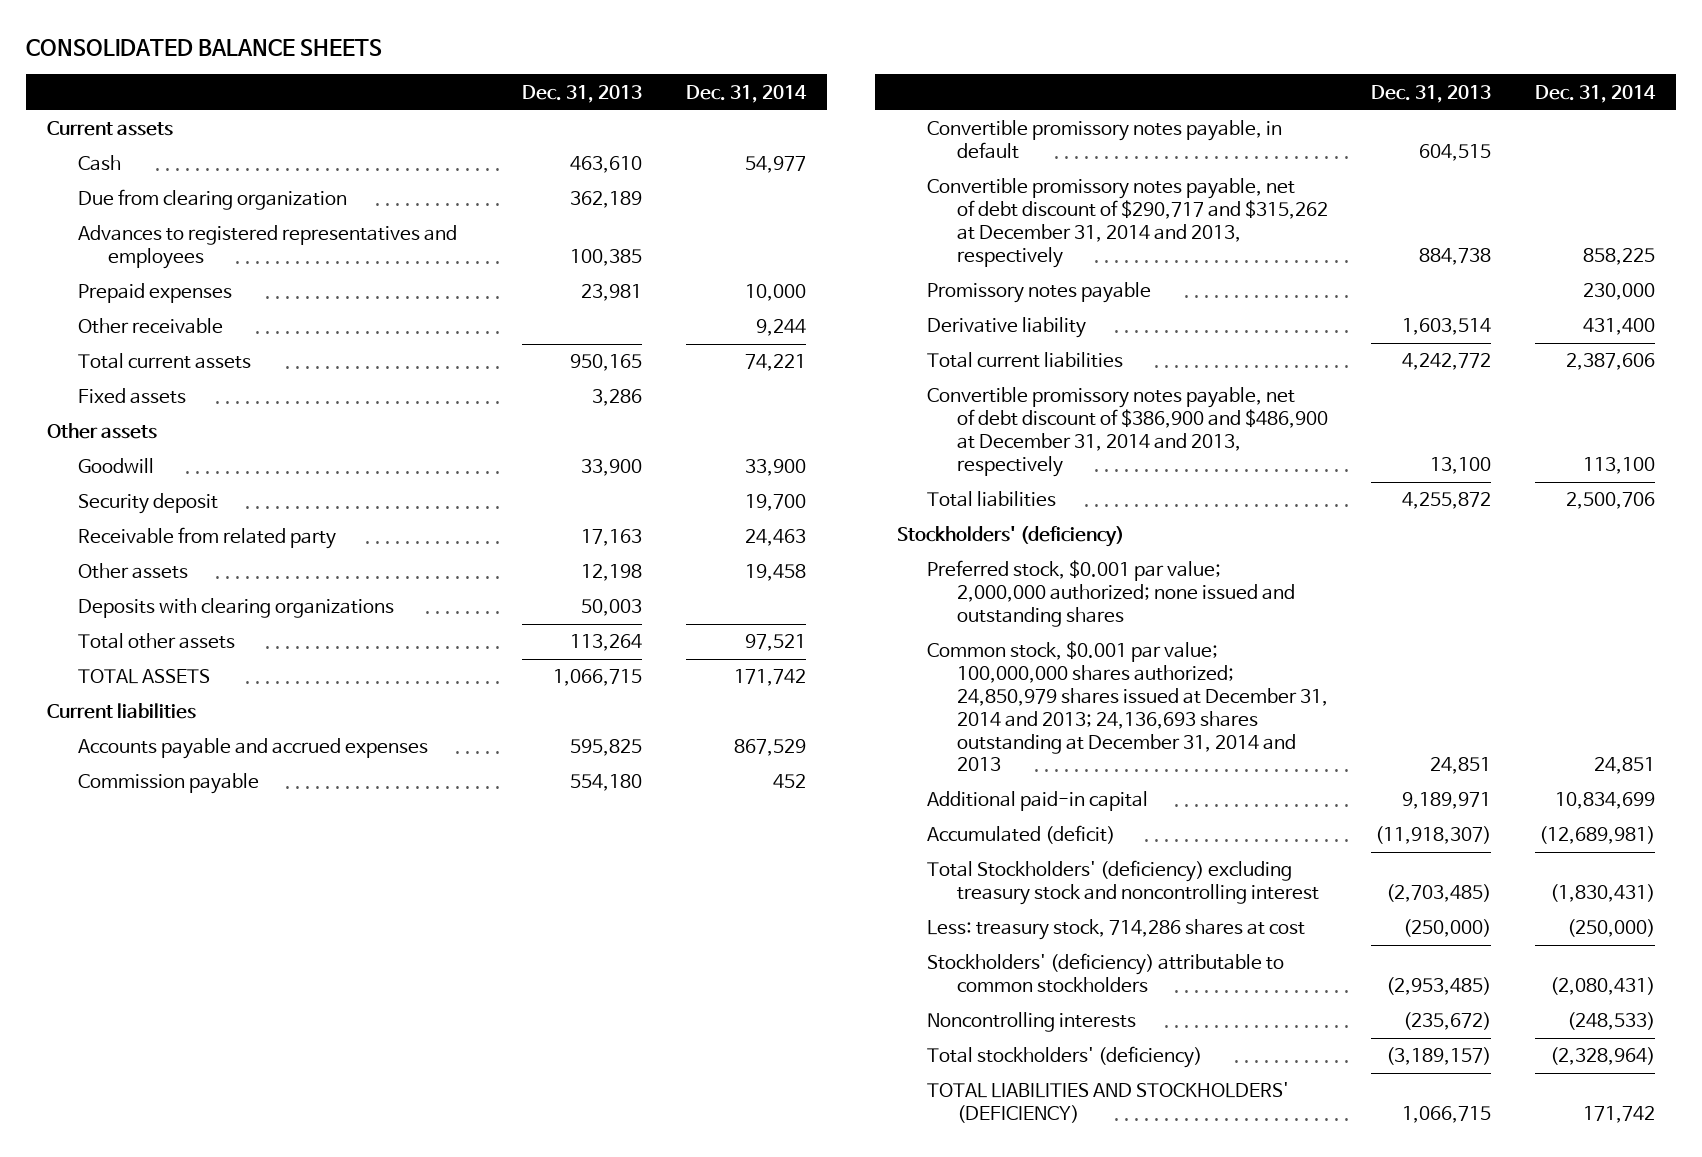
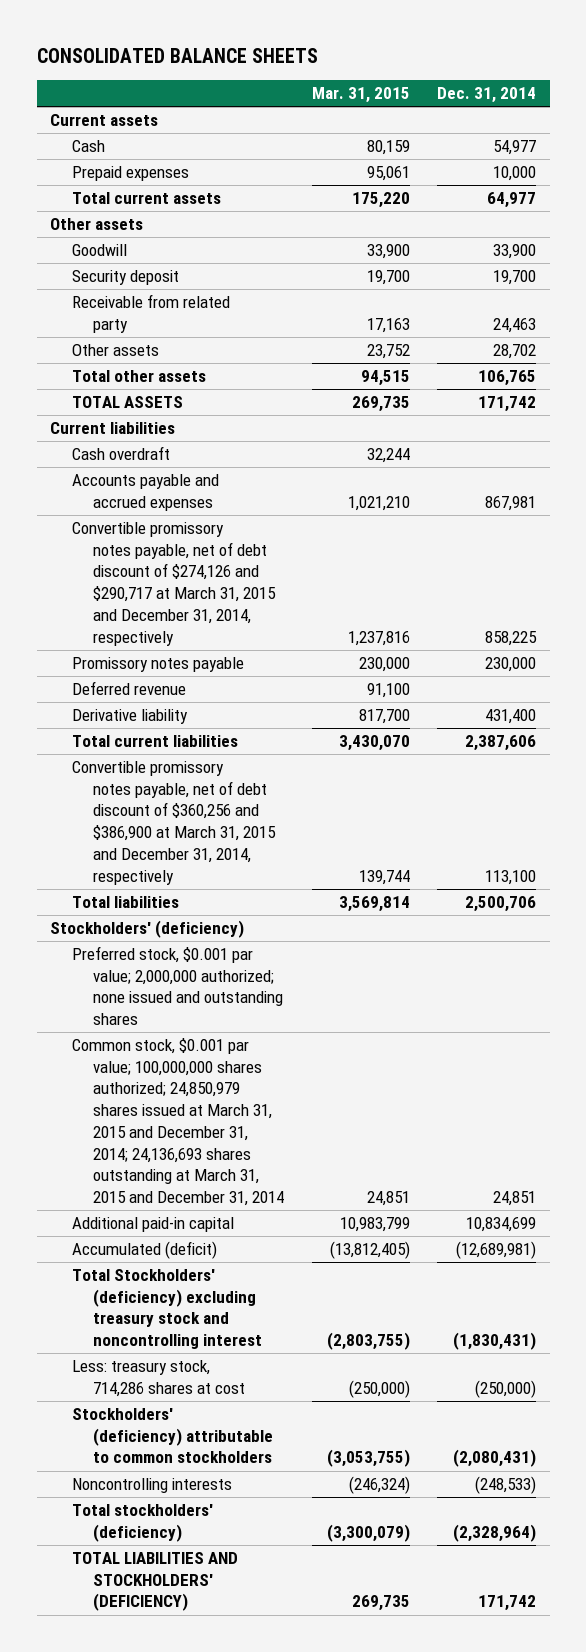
[522,84,643,103] Dec. 31, 2013 -> none
none -> [311,86,410,103] Mar. 31, 2015
[77,189,347,211] Due from clearing organization -> none
[77,225,457,270] Advances to registered representatives and employees -> none
[77,318,223,335] Other receivable -> none
[77,388,186,405] Fixed assets -> none
[744,354,806,372] 74,221 -> [486,192,536,209] 64,977
[77,598,394,619] Deposits with clearing organizations -> none
[744,564,806,582] 19,458 -> [492,344,536,360] 28,702
[744,634,806,652] 97,521 -> [477,370,536,387] 106,765
[77,773,259,795] Commission payable -> none
[926,120,1282,160] Convertible promissory notes payable, in default -> none
none -> [71,446,170,461] Cash overdraft
[733,739,806,757] 867,529 -> [484,495,536,511] 867,981
[926,178,1329,268] Convertible promissory notes payable, net of debt discount of $290,717 and $315,262 at December 31, 2014 and 2013, respectively -> [71,522,277,646] Convertible promissory notes payable, net of debt discount of $274,126 and $290,717 at March 31, 2015 and December 31, 2014, respectively
none -> [71,681,186,696] Deferred revenue
[926,387,1329,477] Convertible promissory notes payable, net of debt discount of $386,900 and $486,900 at December 31, 2014 and 2013, respectively -> [71,761,277,885] Convertible promissory notes payable, net of debt discount of $360,256 and $386,900 at March 31, 2015 and December 31, 2014, respectively
[926,641,1329,772] Common stock, $0.001 par value; 100,000,000 shares authorized; 24,850,979 shares issued at December 31, 2014 and 2013; 24,136,693 shares outstanding at December 31, 2014 and 2013 -> [71,1038,285,1207] Common stock, $0.001 par value; 100,000,000 shares authorized; 24,850,979 shares issued at March 31, 2015 and December 31, 2014; 24,136,693 shares outstanding at March 31, 2015 and December 31, 2014

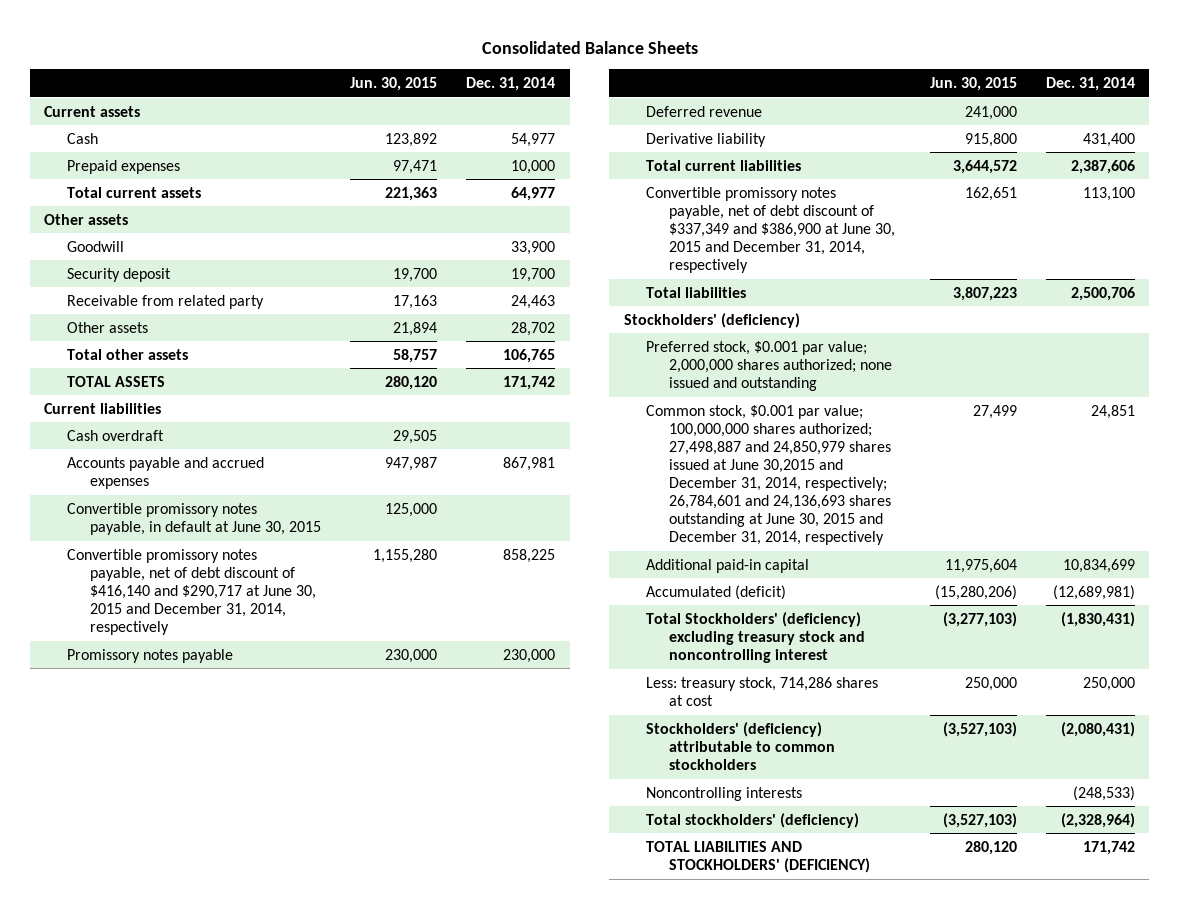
[36,48,318,64] CONSOLIDATED BALANCE SHEETS -> [481,40,698,54] Consolidated Balance Sheets
[311,86,410,103] Mar. 31, 2015 -> none
none -> [350,77,438,92] Jun. 30, 2015
none -> [67,502,321,535] Convertible promissory notes payable, in default at June 30, 2015
[71,522,277,646] Convertible promissory notes payable, net of debt discount of $274,126 and $290,717 at March 31, 2015 and December 31, 2014, respectively -> [67,548,316,636] Convertible promissory notes payable, net of debt discount of $416,140 and $290,717 at June 30, 2015 and December 31, 2014, respectively
[71,761,277,885] Convertible promissory notes payable, net of debt discount of $360,256 and $386,900 at March 31, 2015 and December 31, 2014, respectively -> [646,186,896,274] Convertible promissory notes payable, net of debt discount of $337,349 and $386,900 at June 30, 2015 and December 31, 2014, respectively
[71,946,284,1026] Preferred stock, $0.001 par value; 2,000,000 authorized; none issued and outstanding shares -> [646,340,893,391] Preferred stock, $0.001 par value; 2,000,000 shares authorized; none issued and outstanding
[71,1038,285,1207] Common stock, $0.001 par value; 100,000,000 shares authorized; 24,850,979 shares issued at March 31, 2015 and December 31, 2014; 24,136,693 shares outstanding at March 31, 2015 and December 31, 2014 -> [646,404,892,546] Common stock, $0.001 par value; 100,000,000 shares authorized; 27,498,887 and 24,850,979 shares issued at June 30,2015 and December 31, 2014, respectively; 26,784,601 and 24,136,693 shares outstanding at June 30, 2015 and December 31, 2014, respectively
[474,1379,536,1398] (250,000) -> [1082,676,1135,691] 250,000

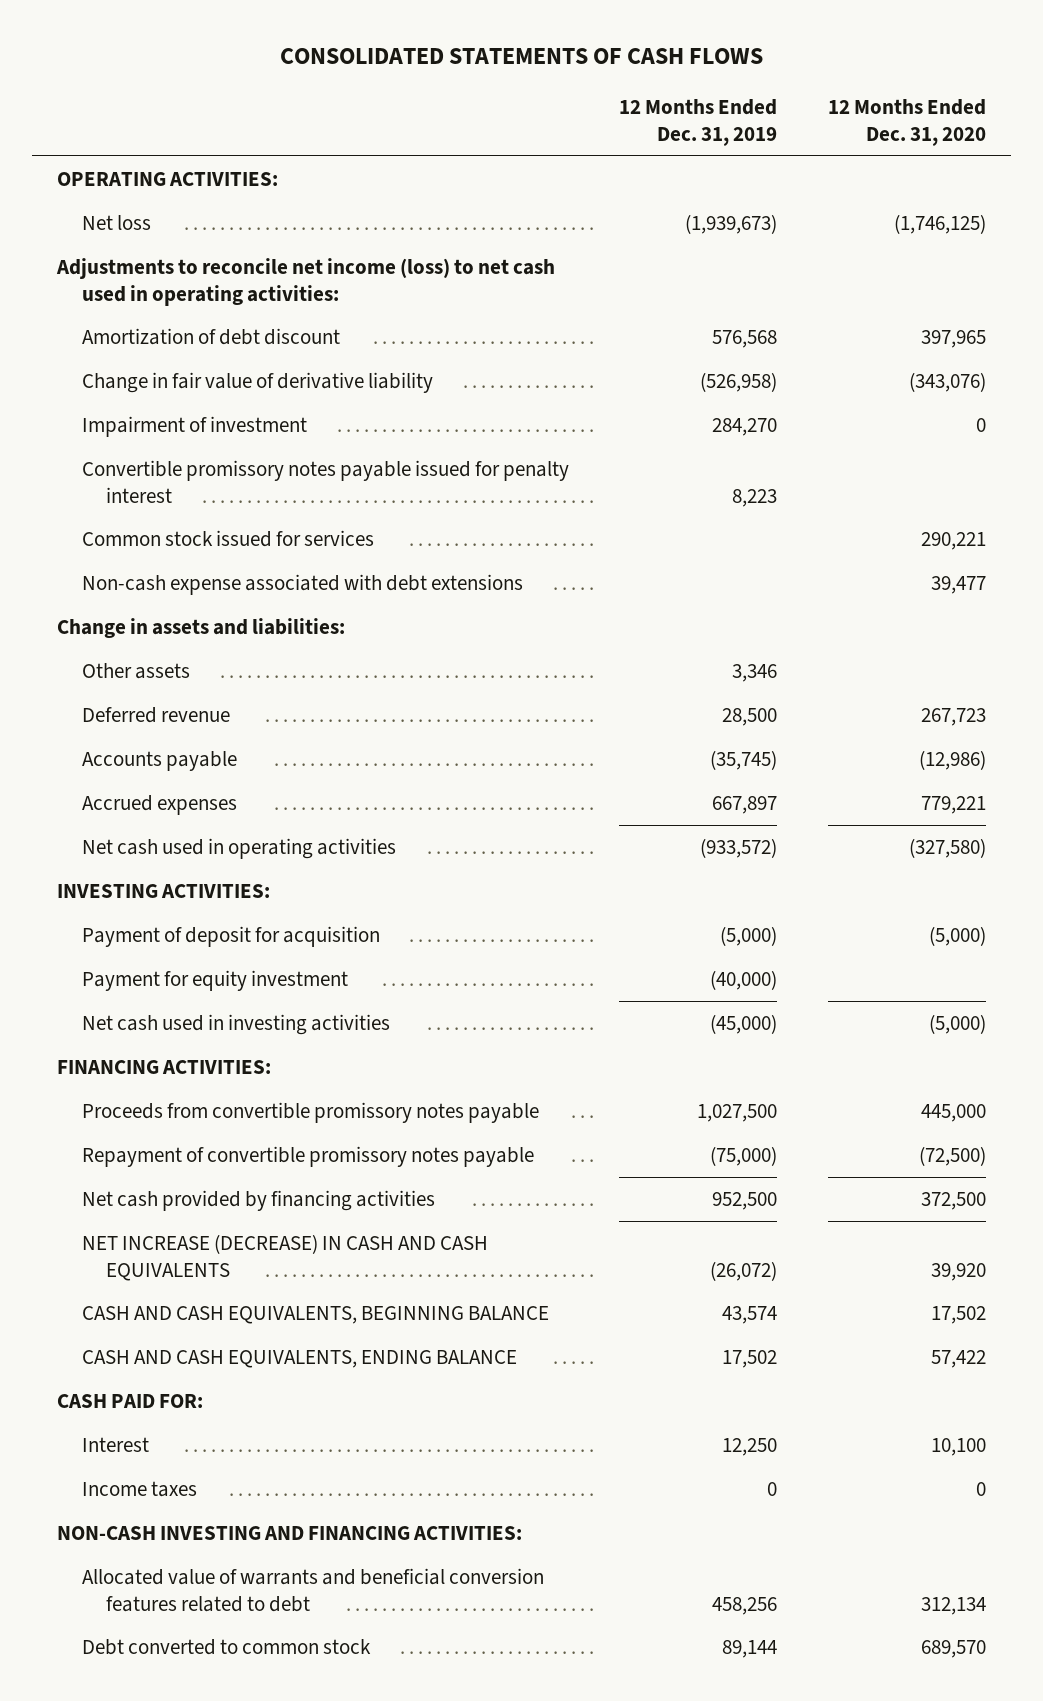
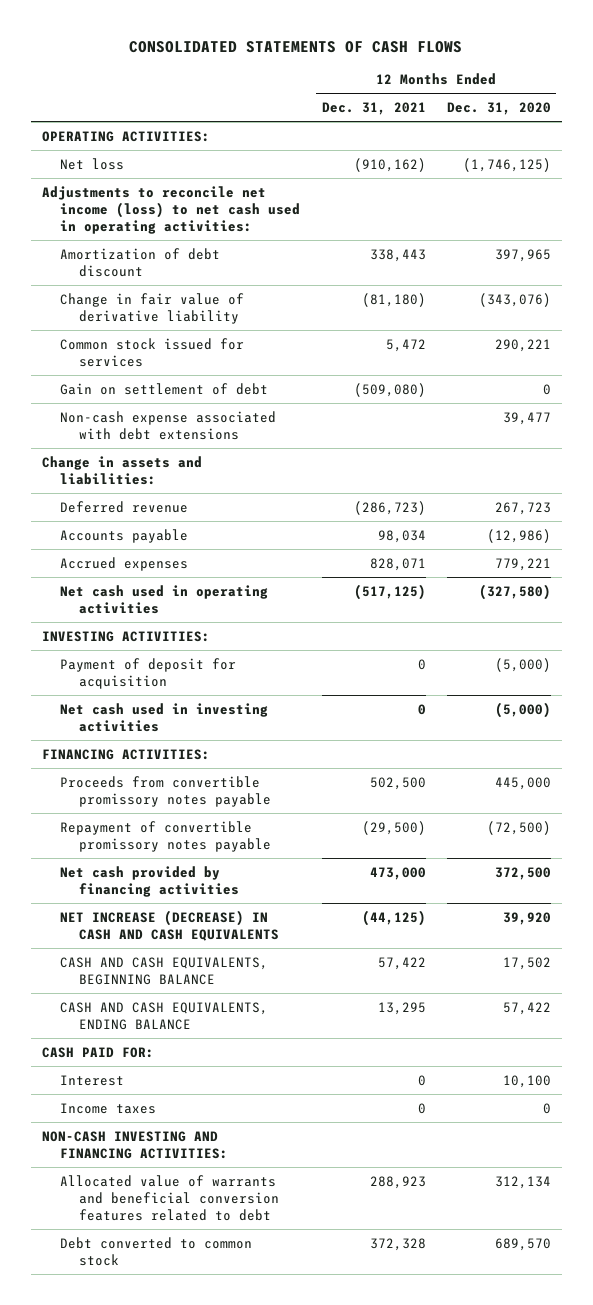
[619,99,778,146] 12 Months Ended Dec. 31, 2019 -> none
none -> [321,101,426,115] Dec. 31, 2021
[81,415,307,437] Impairment of investment -> none
[81,459,569,503] Convertible promissory notes payable issued for penalty interest -> none
none -> [60,382,269,395] Gain on settlement of debt
[81,662,190,679] Other assets -> none
[81,969,348,991] Payment for equity investment -> none

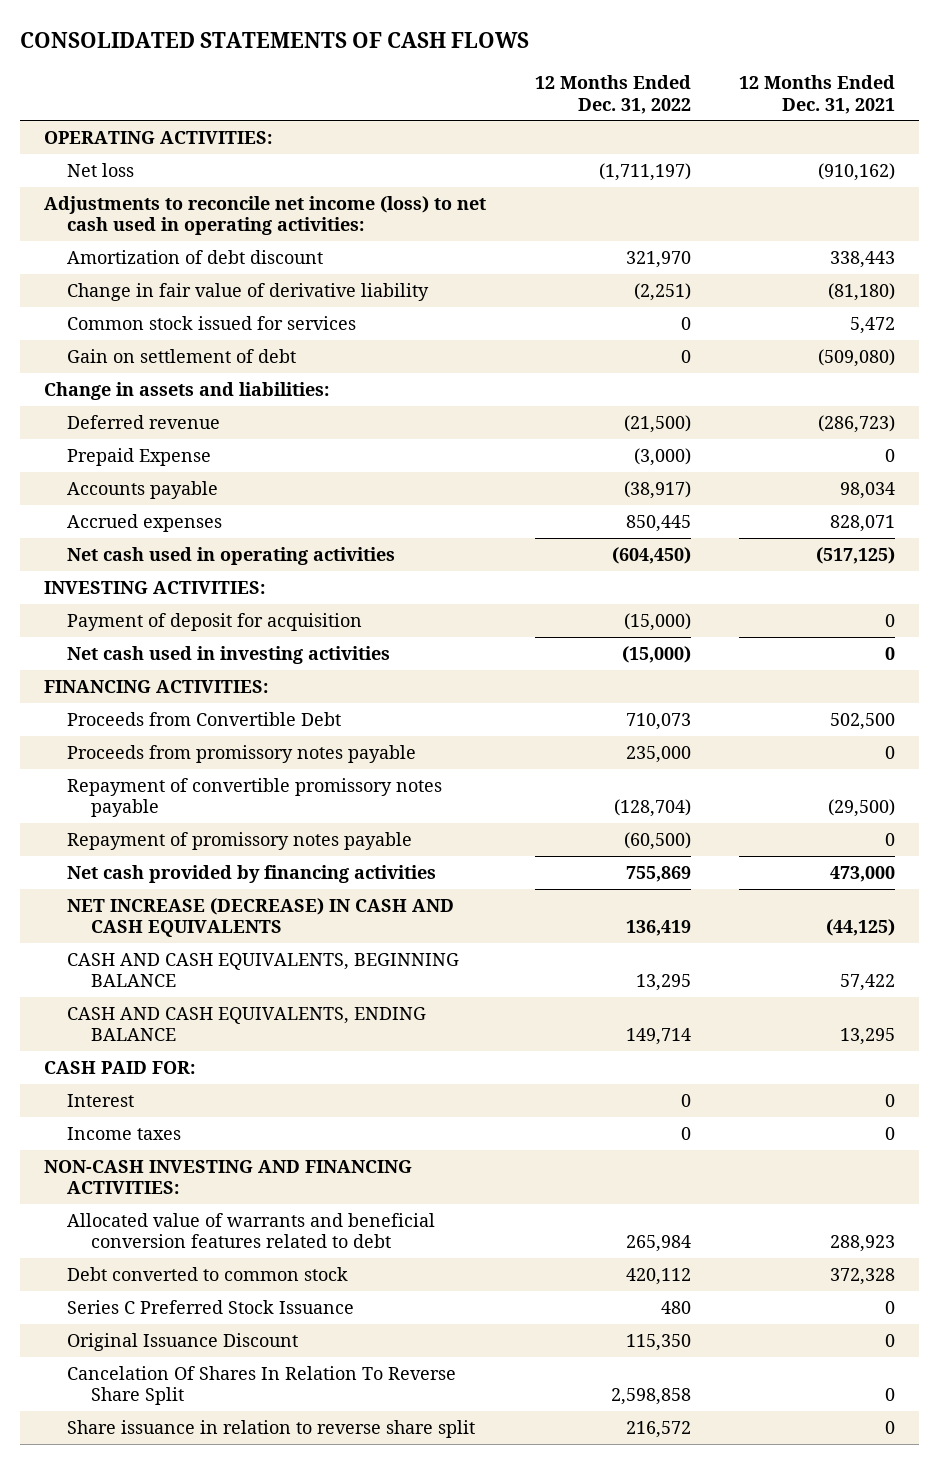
[446,101,551,115] Dec. 31, 2020 -> none
none -> [534,75,691,114] 12 Months Ended Dec. 31, 2022
[60,410,277,440] Non-cash expense associated with debt extensions -> none
none -> [67,447,212,466] Prepaid Expense
[60,775,271,807] Proceeds from convertible promissory notes payable -> [67,711,342,726] Proceeds from Convertible Debt
none -> [67,744,417,763] Proceeds from promissory notes payable
none -> [67,831,413,850] Repayment of promissory notes payable
none -> [67,1299,355,1314] Series C Preferred Stock Issuance
none -> [67,1332,299,1351] Original Issuance Discount
none -> [67,1365,457,1406] Cancelation Of Shares In Relation To Reverse Share Split
none -> [67,1419,476,1438] Share issuance in relation to reverse share split

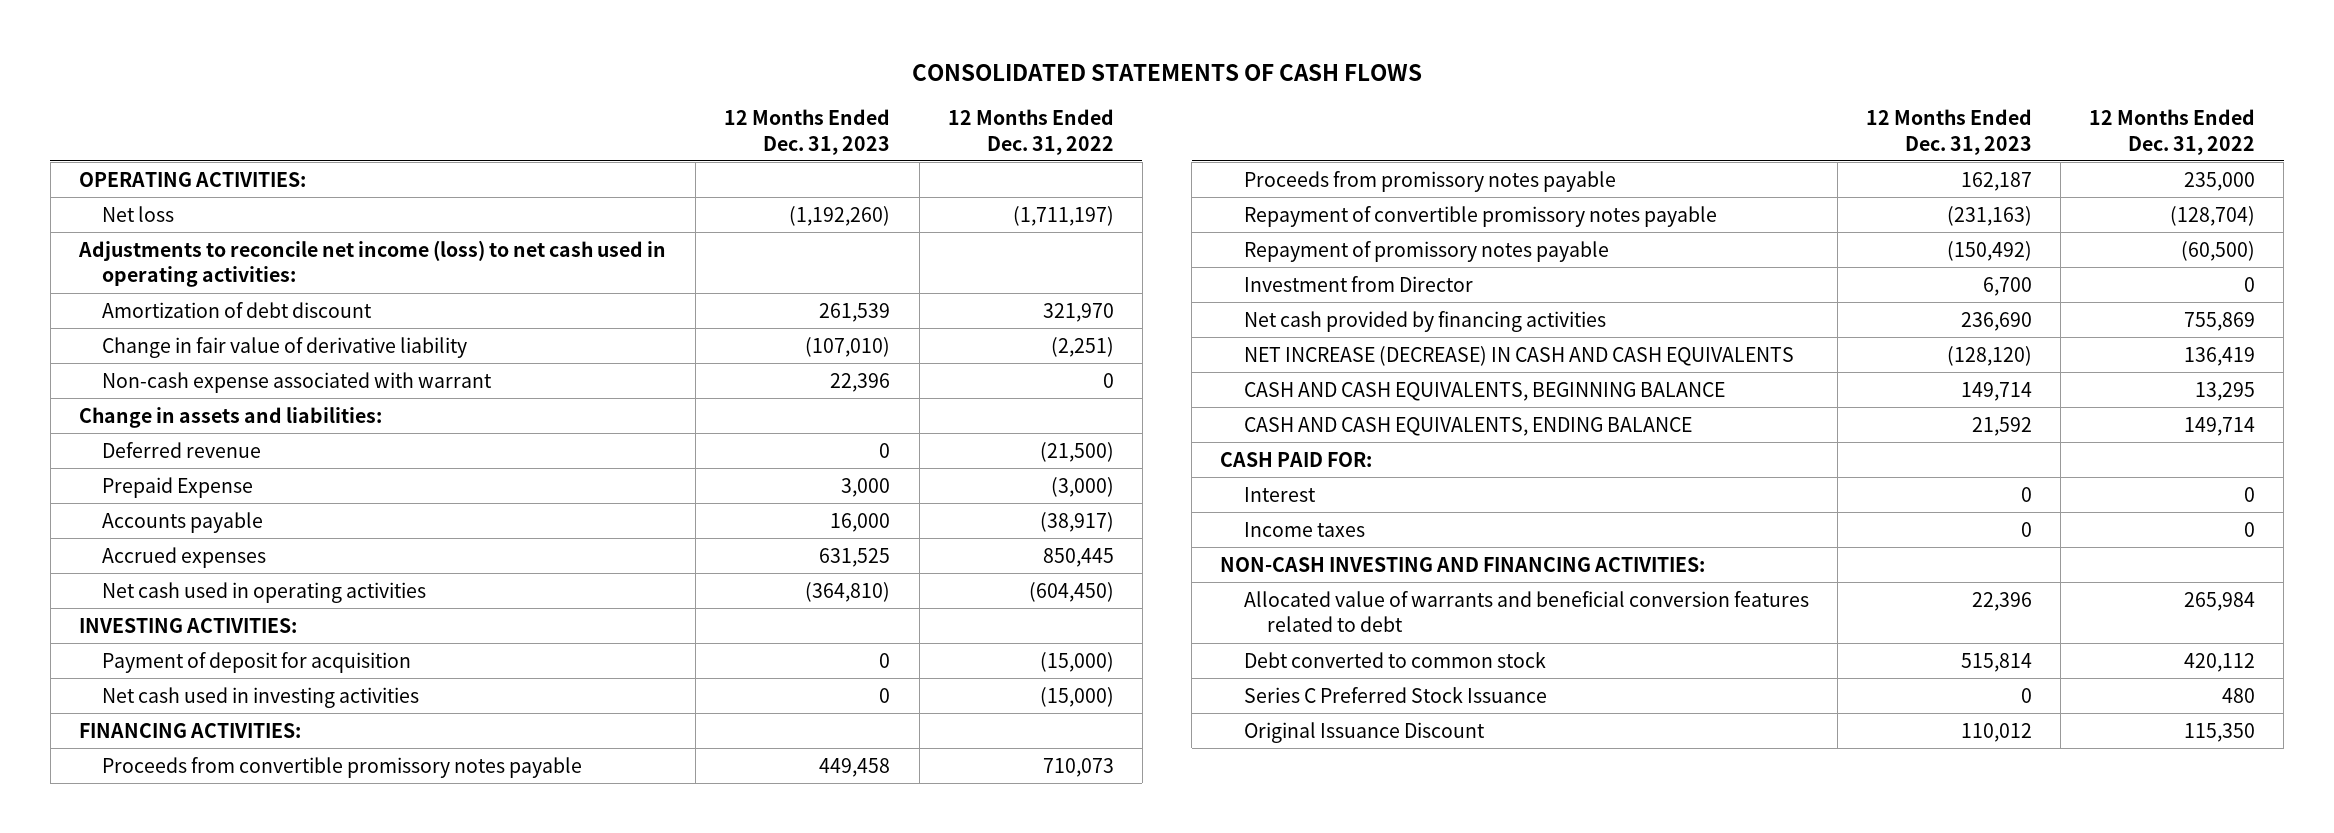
[738,75,895,114] 12 Months Ended Dec. 31, 2021 -> none
none -> [724,109,891,155] 12 Months Ended Dec. 31, 2023
[67,315,357,330] Common stock issued for services -> none
[67,348,297,363] Gain on settlement of debt -> none
none -> [102,371,493,393] Non-cash expense associated with warrant
[67,711,342,726] Proceeds from Convertible Debt -> [102,756,583,778] Proceeds from convertible promissory notes payable
none -> [1243,275,1473,292] Investment from Director
[67,1365,457,1406] Cancelation Of Shares In Relation To Reverse Share Split -> none
[67,1419,476,1438] Share issuance in relation to reverse share split -> none

